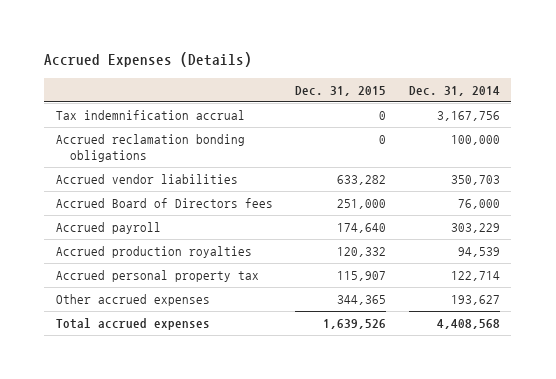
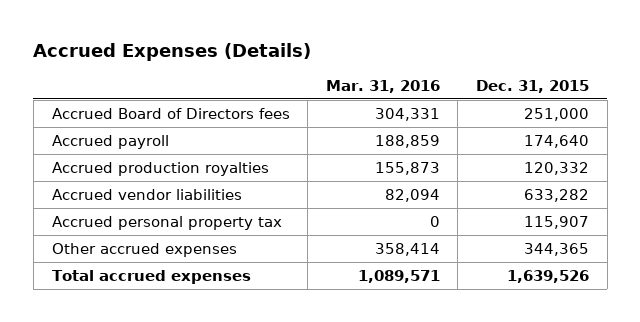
[409,85,501,96] Dec. 31, 2014 -> none
none -> [325,79,440,93] Mar. 31, 2016
[55,110,245,121] Tax indemnification accrual -> none
[55,134,245,163] Accrued reclamation bonding obligations -> none
[55,174,238,185] Accrued vendor liabilities -> [51,188,242,200] Accrued vendor liabilities

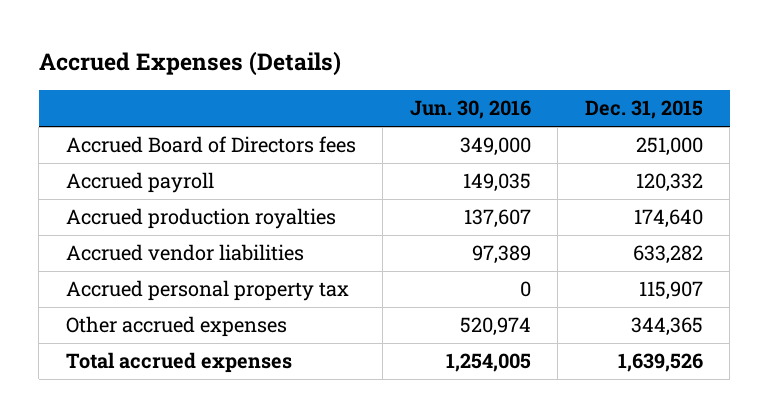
[325,79,440,93] Mar. 31, 2016 -> none
none -> [409,100,531,120] Jun. 30, 2016
[523,134,589,148] 174,640 -> [635,173,703,193] 120,332
[523,161,589,175] 120,332 -> [633,209,703,229] 174,640

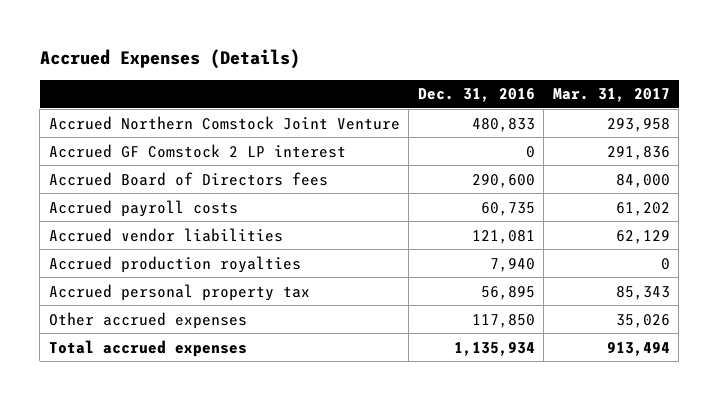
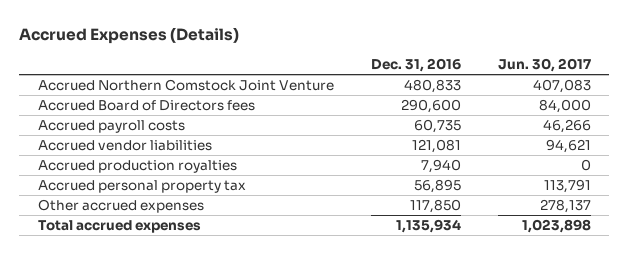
[552,88,670,103] Mar. 31, 2017 -> none
none -> [497,57,591,72] Jun. 30, 2017
[48,143,346,158] Accrued GF Comstock 2 LP interest -> none

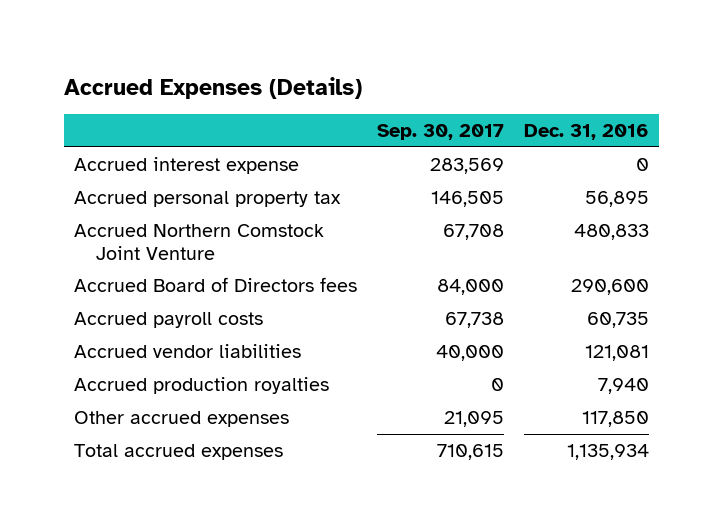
[497,57,591,72] Jun. 30, 2017 -> none
none -> [377,124,505,141] Sep. 30, 2017
none -> [74,156,300,174] Accrued interest expense
[37,180,246,194] Accrued personal property tax -> [74,190,342,207] Accrued personal property tax

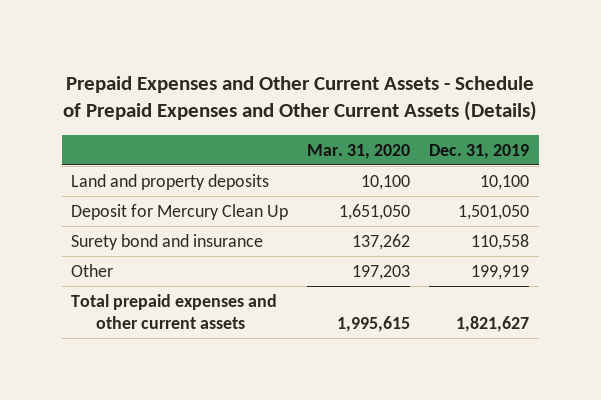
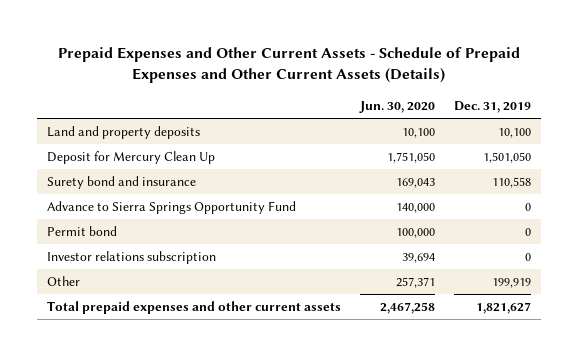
[307,143,411,159] Mar. 31, 2020 -> none
none -> [358,101,435,114] Jun. 30, 2020
none -> [46,200,296,214] Advance to Sierra Springs Opportunity Fund
none -> [46,225,117,236] Permit bond
none -> [46,250,216,264] Investor relations subscription

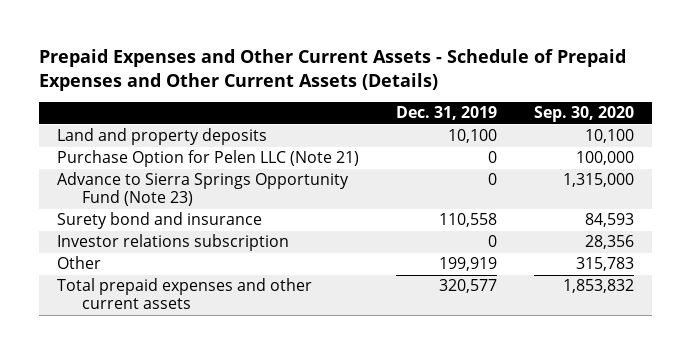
[358,101,435,114] Jun. 30, 2020 -> none
none -> [533,106,634,123] Sep. 30, 2020
[46,150,215,164] Deposit for Mercury Clean Up -> none
none -> [57,150,360,168] Purchase Option for Pelen LLC (Note 21)
none -> [57,172,350,207] Advance to Sierra Springs Opportunity Fund (Note 23)
[46,200,296,214] Advance to Sierra Springs Opportunity Fund -> none
[46,225,117,236] Permit bond -> none
[475,301,531,314] 1,821,627 -> [439,279,498,294] 320,577

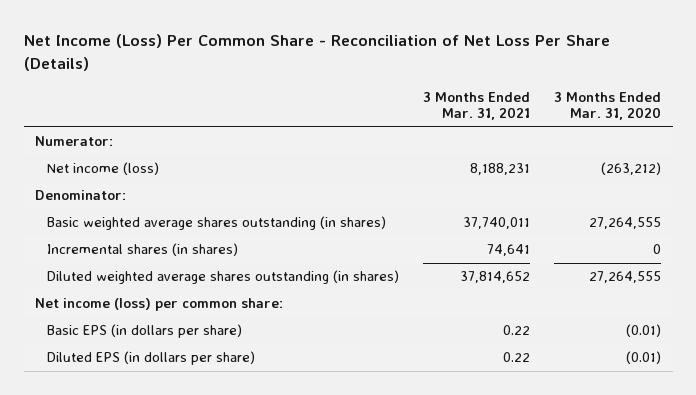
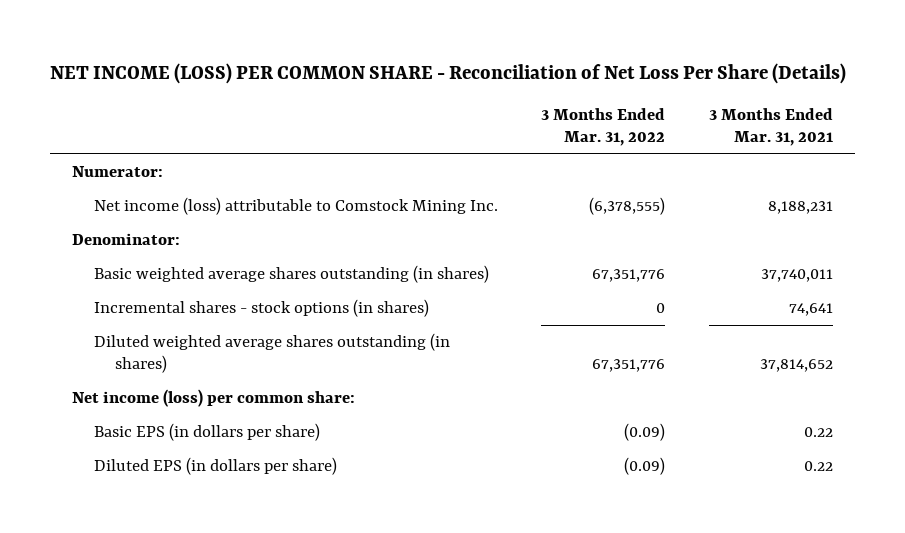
[23,34,610,71] Net Income (Loss) Per Common Share - Reconciliation of Net Loss Per Share (Details) -> [50,63,847,85] NET INCOME (LOSS) PER COMMON SHARE - Reconciliation of Net Loss Per Share (Details)
[554,91,662,121] 3 Months Ended Mar. 31, 2020 -> none
none -> [541,108,666,147] 3 Months Ended Mar. 31, 2022
[47,162,160,176] Net income (loss) -> [93,197,498,216] Net income (loss) attributable to Comstock Mining Inc.
[47,243,239,257] Incremental shares (in shares) -> [93,299,429,318] Incremental shares - stock options (in shares)

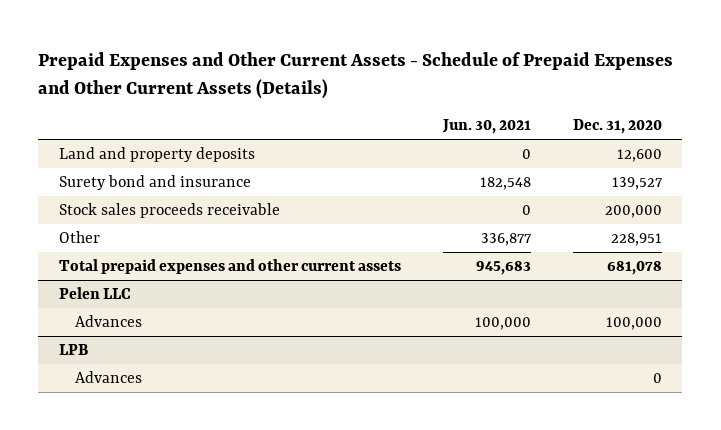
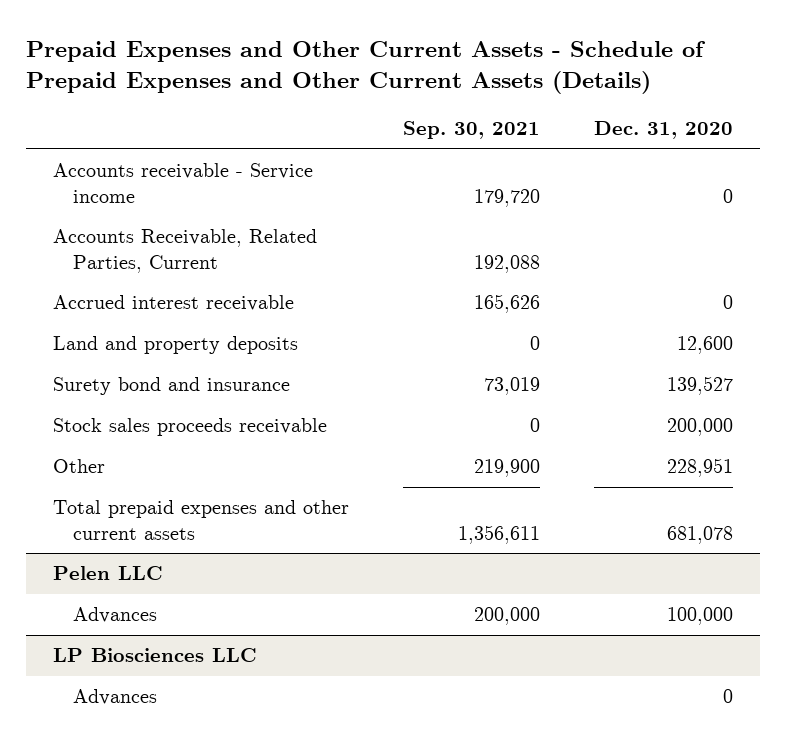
[441,119,531,135] Jun. 30, 2021 -> none
none -> [402,121,540,140] Sep. 30, 2021
none -> [52,163,313,203] Accounts receivable - Service income
none -> [52,229,317,273] Accounts Receivable, Related Parties, Current
none -> [52,295,294,312] Accrued interest receivable
[59,343,89,355] LPB -> [52,648,257,663] LP Biosciences LLC

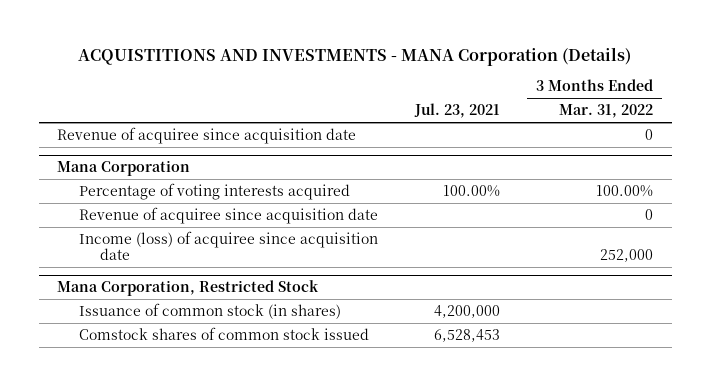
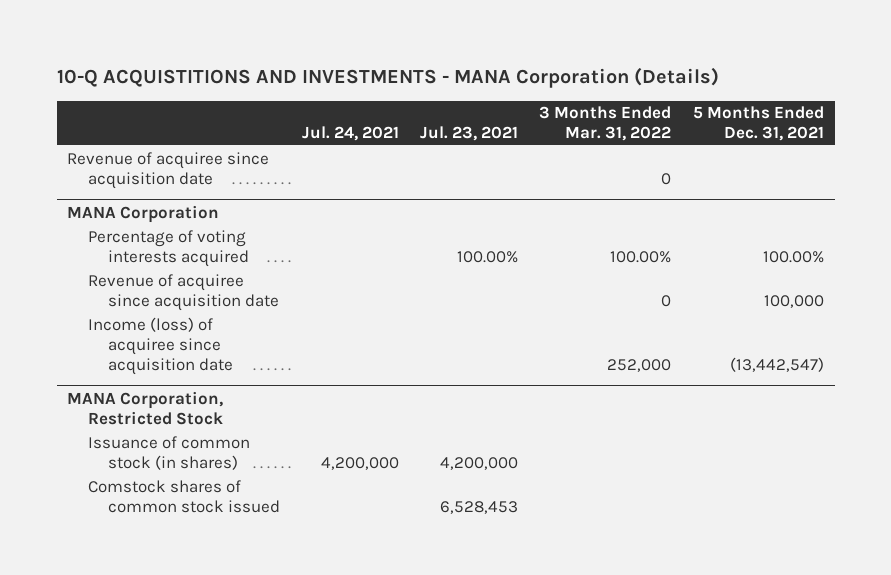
[78,46,632,66] ACQUISTITIONS AND INVESTMENTS - MANA Corporation (Details) -> [56,67,719,89] 10-Q ACQUISTITIONS AND INVESTMENTS - MANA Corporation (Details)
none -> [301,126,399,142] Jul. 24, 2021
none -> [692,106,824,142] 5 Months Ended Dec. 31, 2021
[57,160,191,177] Mana Corporation -> [67,204,220,223] MANA Corporation
[57,280,320,297] Mana Corporation, Restricted Stock -> [67,390,224,425] MANA Corporation, Restricted Stock

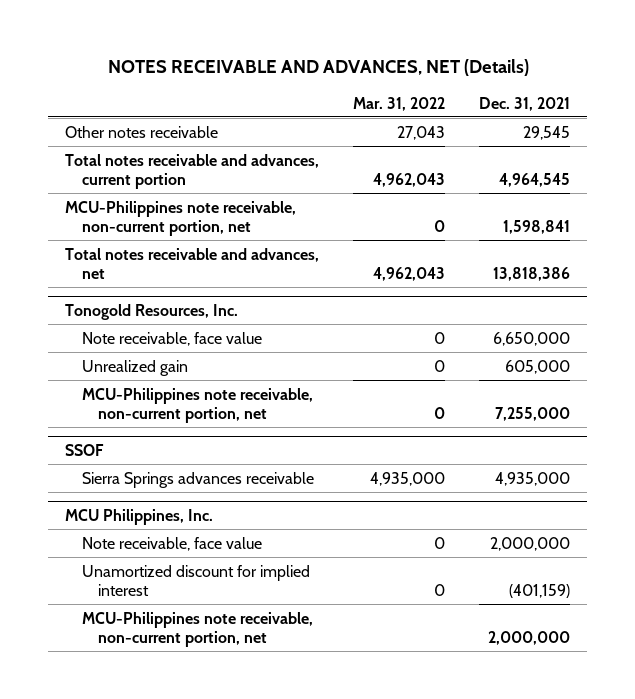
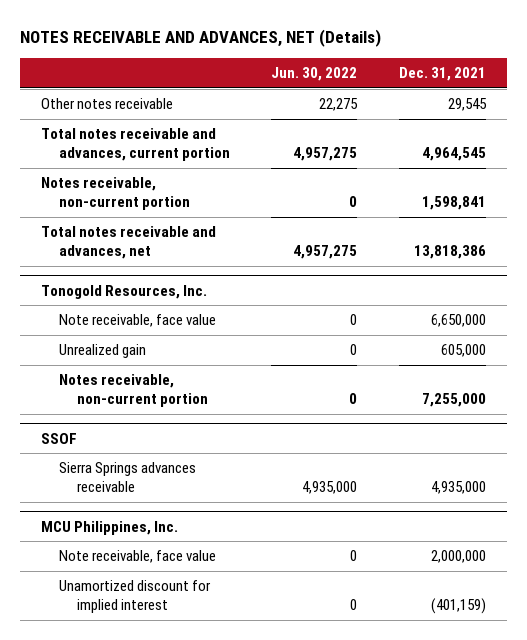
[353,96,446,111] Mar. 31, 2022 -> none
none -> [271,67,358,82] Jun. 30, 2022
[64,200,296,236] MCU-Philippines note receivable, non-current portion, net -> [40,177,190,211] Notes receivable, non-current portion
[81,387,313,423] MCU-Philippines note receivable, non-current portion, net -> [58,374,209,408] Notes receivable, non-current portion
[81,611,313,647] MCU-Philippines note receivable, non-current portion, net -> none

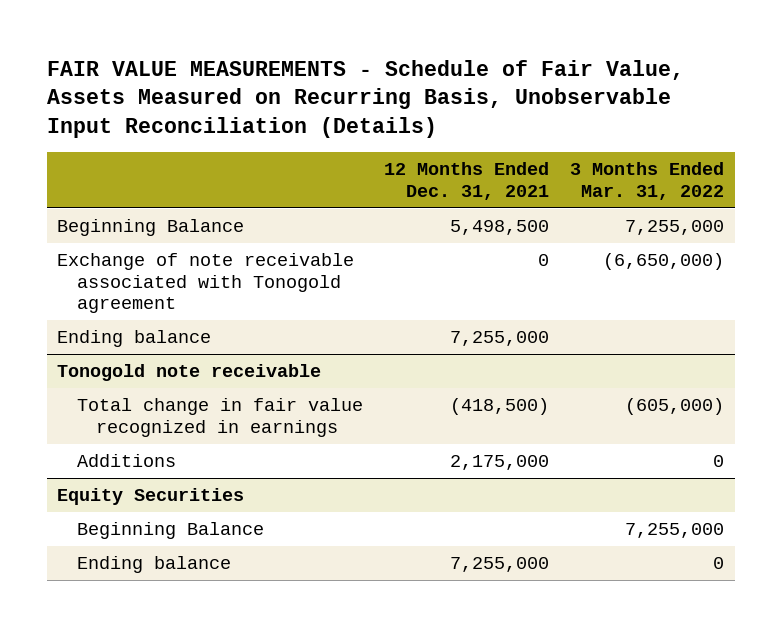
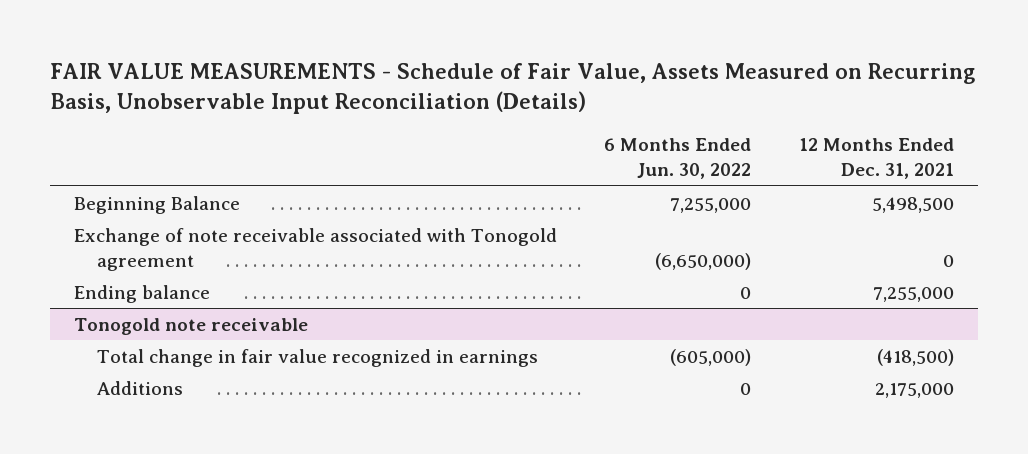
[570,162,725,200] 3 Months Ended Mar. 31, 2022 -> none
none -> [604,138,752,180] 6 Months Ended Jun. 30, 2022
[57,488,245,506] Equity Securities -> none
[76,522,264,540] Beginning Balance -> none
[76,556,231,574] Ending balance -> none

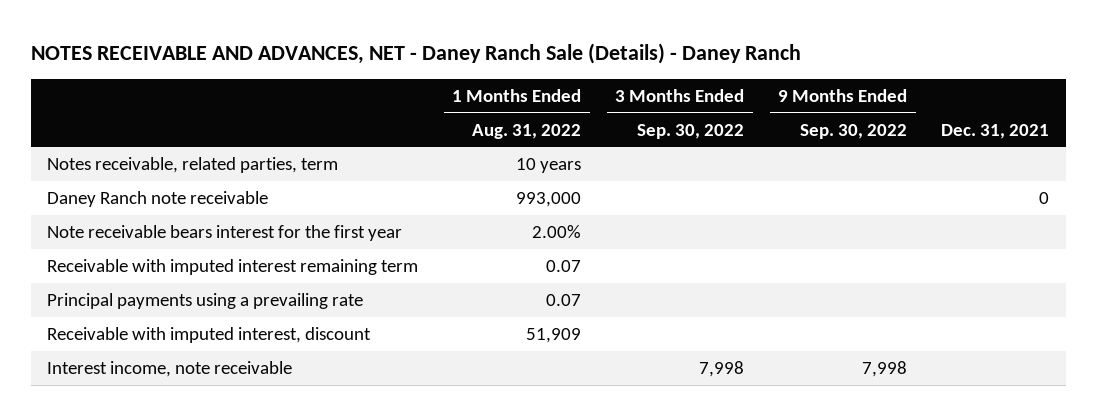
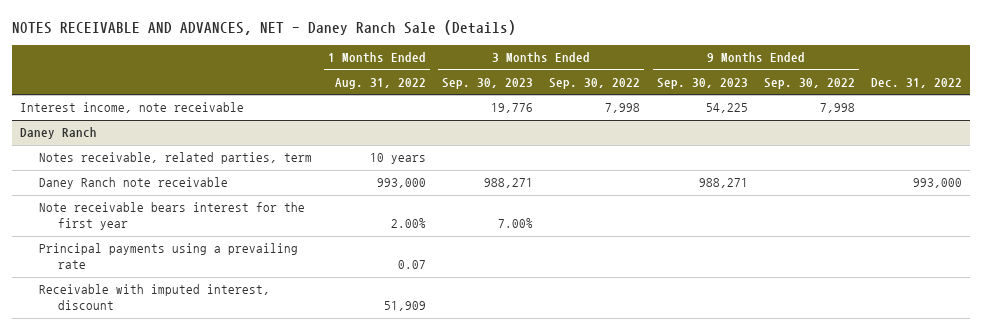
[30,42,801,64] NOTES RECEIVABLE AND ADVANCES, NET - Daney Ranch Sale (Details) - Daney Ranch -> [12,20,517,36] NOTES RECEIVABLE AND ADVANCES, NET - Daney Ranch Sale (Details)
[941,123,1050,139] Dec. 31, 2021 -> none
none -> [442,77,534,89] Sep. 30, 2023
none -> [656,77,748,89] Sep. 30, 2023
none -> [870,77,962,88] Dec. 31, 2022
[47,361,293,378] Interest income, note receivable -> [20,102,245,114] Interest income, note receivable
none -> [20,127,98,140] Daney Ranch
[47,259,419,276] Receivable with imputed interest remaining term -> none

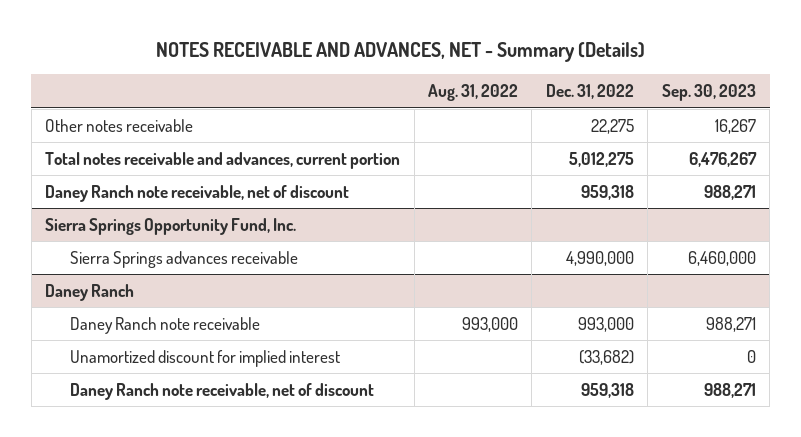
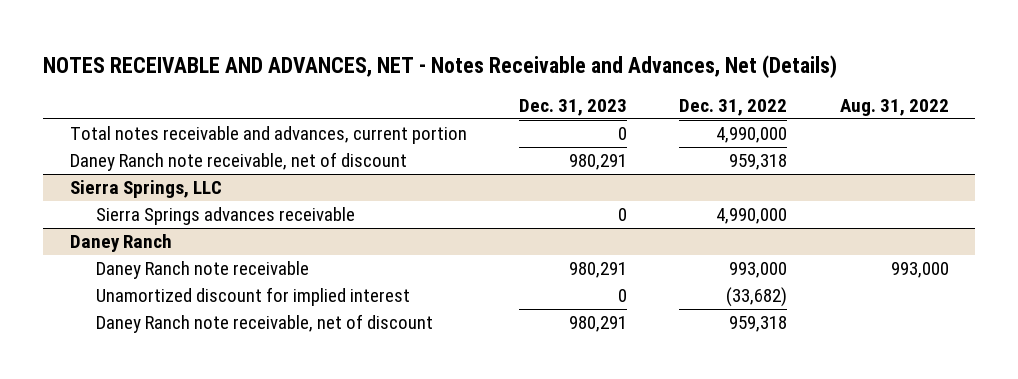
[156,42,646,63] NOTES RECEIVABLE AND ADVANCES, NET - Summary (Details) -> [43,54,838,78] NOTES RECEIVABLE AND ADVANCES, NET - Notes Receivable and Advances, Net (Details)
[661,84,756,102] Sep. 30, 2023 -> none
none -> [518,98,627,116] Dec. 31, 2023
[45,118,194,132] Other notes receivable -> none
[568,151,634,167] 5,012,275 -> [716,127,788,144] 4,990,000
[45,217,297,235] Sierra Springs Opportunity Fund, Inc. -> [69,180,222,199] Sierra Springs, LLC

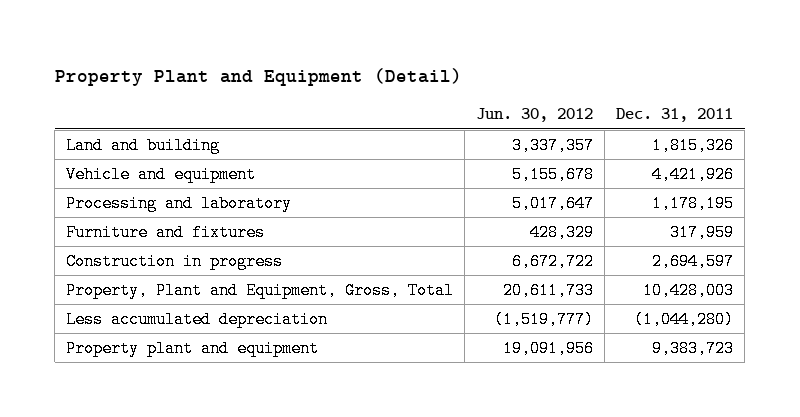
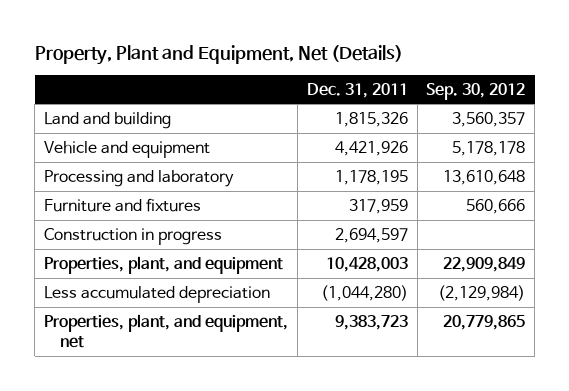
[54,68,462,87] Property Plant and Equipment (Detail) -> [34,45,403,66] Property, Plant and Equipment, Net (Details)
[476,108,594,123] Jun. 30, 2012 -> none
none -> [426,82,526,100] Sep. 30, 2012
[66,281,455,299] Property, Plant and Equipment, Gross, Total -> [44,255,284,274] Properties, plant, and equipment
[66,339,320,357] Property plant and equipment -> [44,313,289,348] Properties, plant, and equipment, net

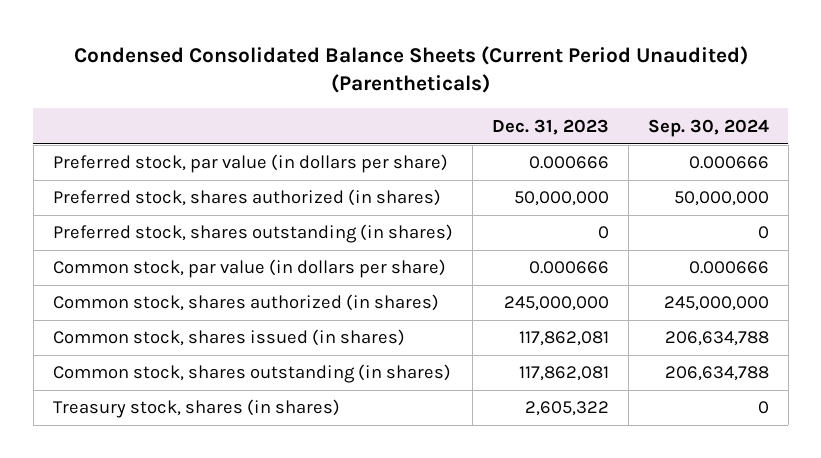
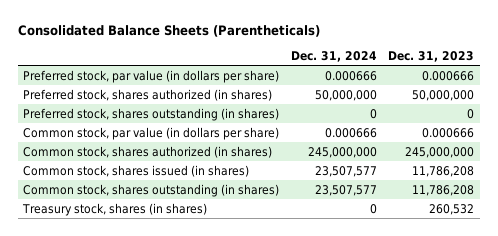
[73,45,748,94] Condensed Consolidated Balance Sheets (Current Period Unaudited) (Parentheticals) -> [17,25,320,38] Consolidated Balance Sheets (Parentheticals)
[647,118,769,137] Sep. 30, 2024 -> none
none -> [290,51,377,63] Dec. 31, 2024
[518,331,609,347] 117,862,081 -> [412,165,475,177] 11,786,208
[518,366,609,382] 117,862,081 -> [412,184,475,196] 11,786,208
[524,401,609,417] 2,605,322 -> [429,203,475,215] 260,532

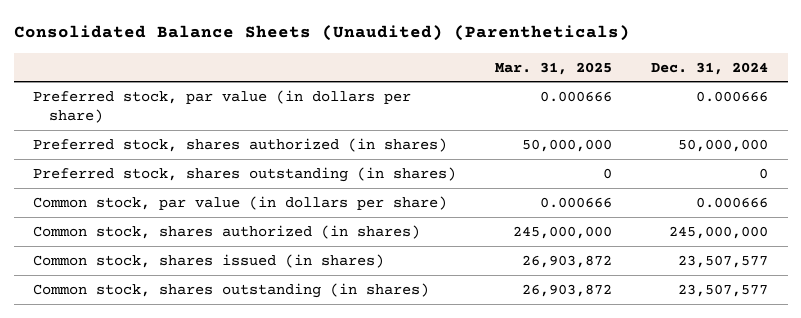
[17,25,320,38] Consolidated Balance Sheets (Parentheticals) -> [13,25,630,42] Consolidated Balance Sheets (Unaudited) (Parentheticals)
[388,51,475,63] Dec. 31, 2023 -> none
none -> [495,61,613,75] Mar. 31, 2025
[22,202,208,216] Treasury stock, shares (in shares) -> none

